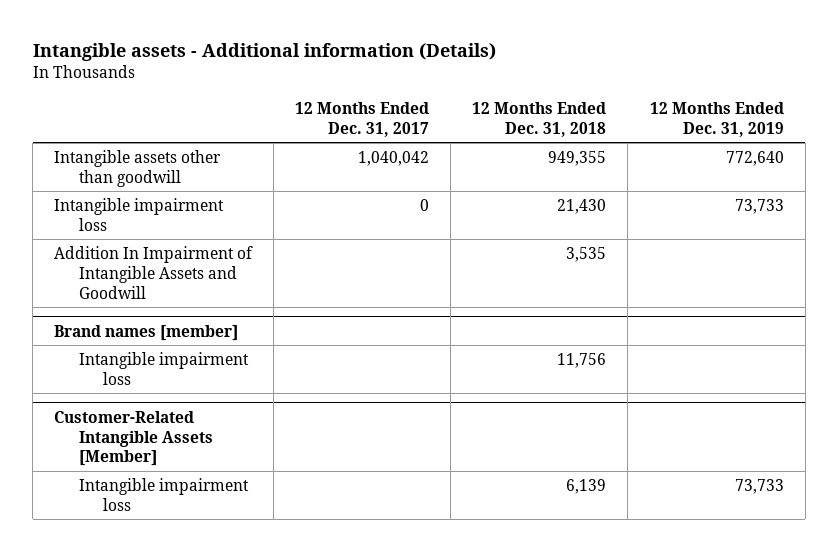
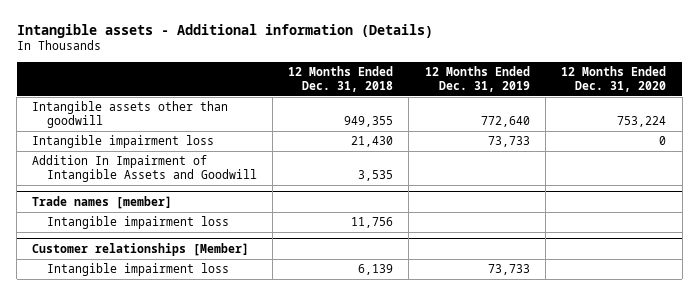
[295,101,430,137] 12 Months Ended Dec. 31, 2017 -> none
none -> [561,66,667,93] 12 Months Ended Dec. 31, 2020
[54,324,239,341] Brand names [member] -> [32,196,173,210] Trade names [member]
[54,410,213,467] Customer-Related Intangible Assets [Member] -> [32,243,250,257] Customer relationships [Member]

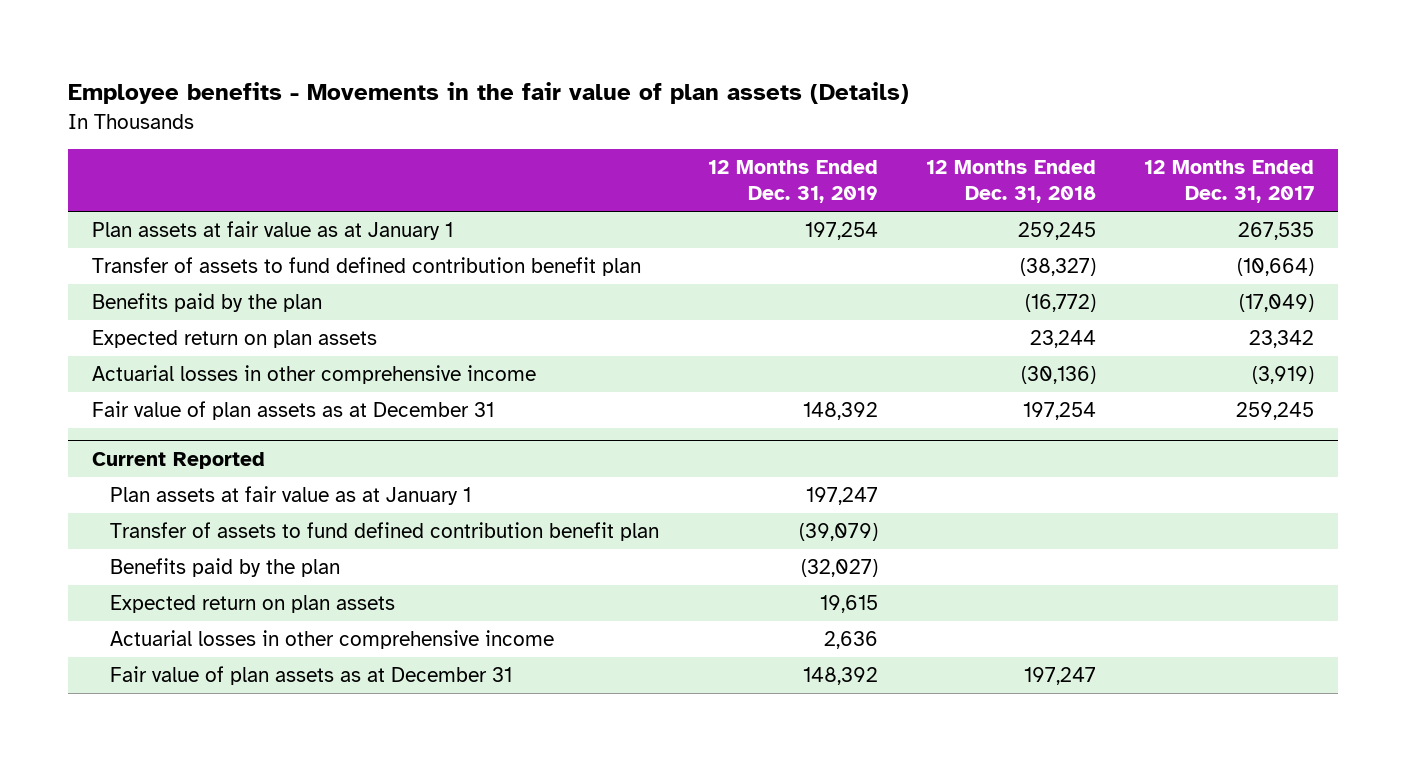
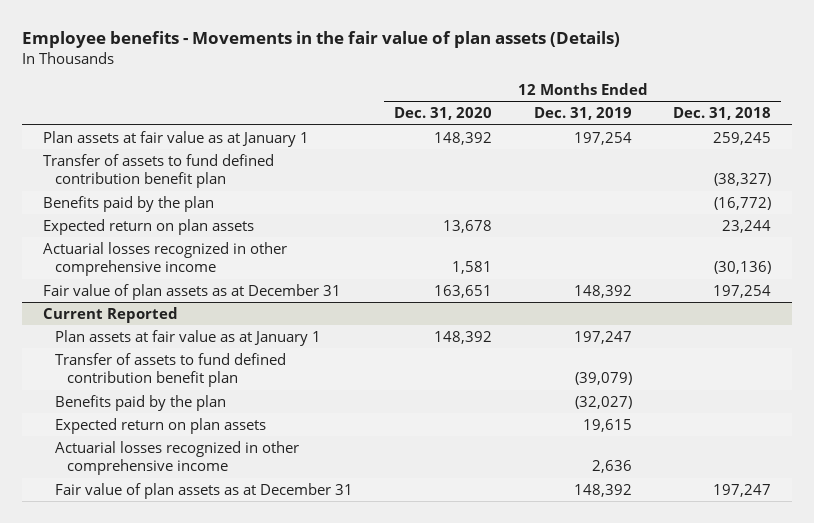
[1143,160,1314,204] 12 Months Ended Dec. 31, 2017 -> none
none -> [394,107,493,121] Dec. 31, 2020
[92,365,537,385] Actuarial losses in other comprehensive income -> [42,241,287,277] Actuarial losses recognized in other comprehensive income
[110,630,555,650] Actuarial losses in other comprehensive income -> [54,440,299,476] Actuarial losses recognized in other comprehensive income

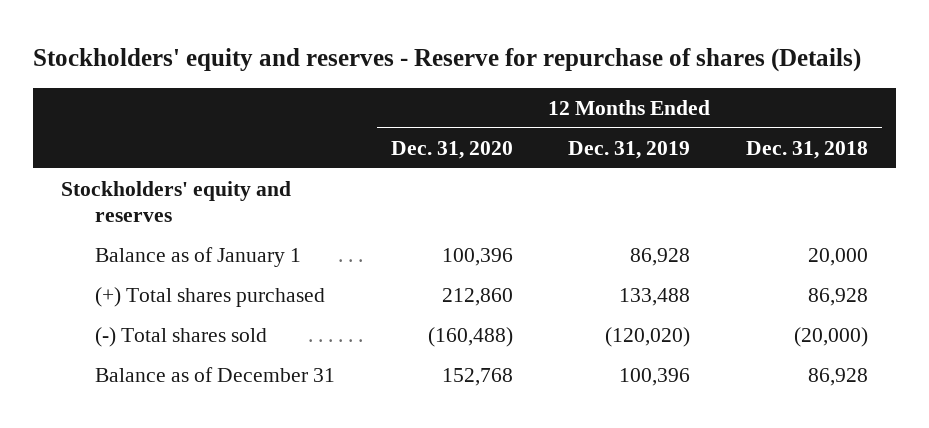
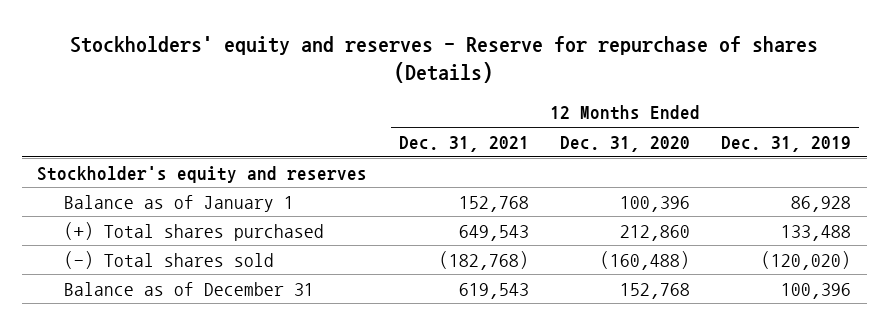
[746,140,869,159] Dec. 31, 2018 -> none
none -> [398,135,529,152] Dec. 31, 2021
[60,180,291,223] Stockholders' equity and reserves -> [37,165,368,183] Stockholder's equity and reserves

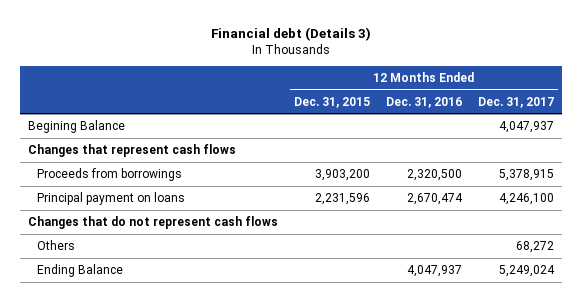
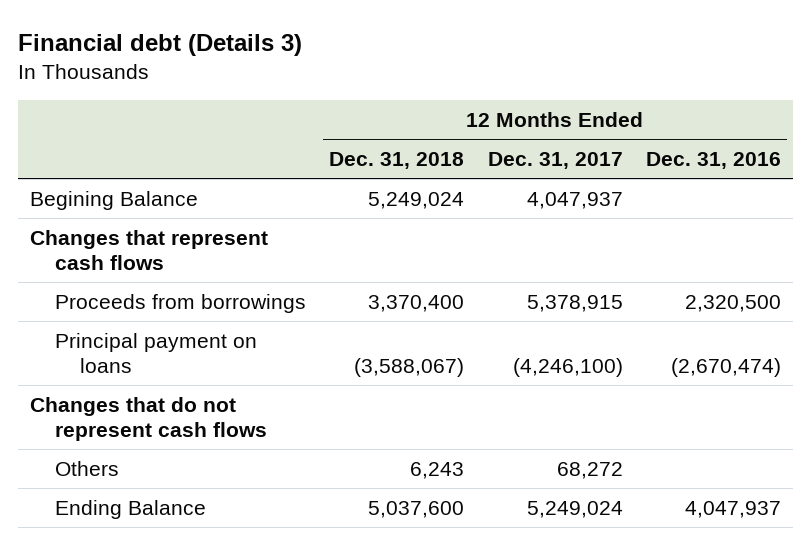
[293,96,370,108] Dec. 31, 2015 -> none
none -> [329,152,465,170] Dec. 31, 2018
[406,193,463,206] 2,670,474 -> [671,357,782,377] (2,670,474)
[498,193,554,206] 4,246,100 -> [512,357,623,377] (4,246,100)

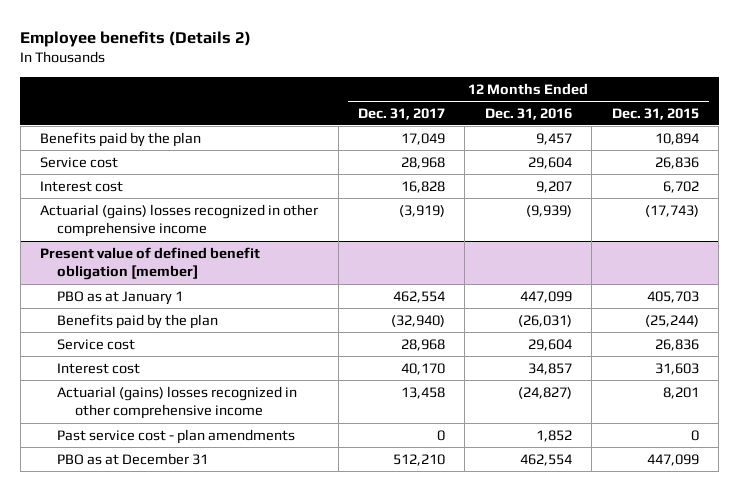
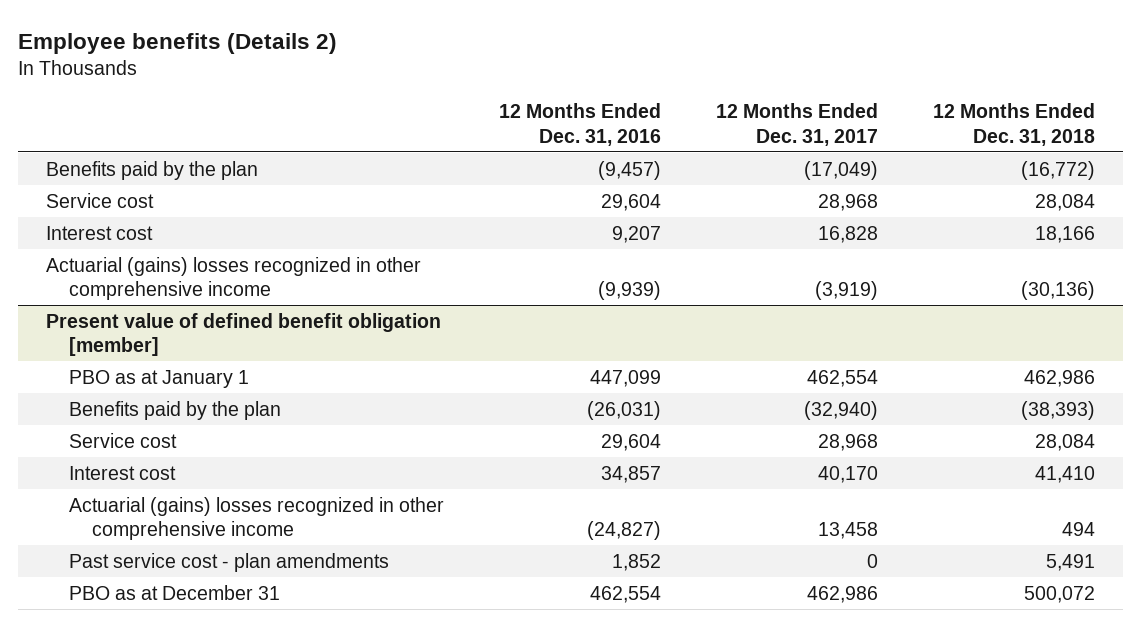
[611,107,699,120] Dec. 31, 2015 -> none
none -> [933,102,1096,146] 12 Months Ended Dec. 31, 2018
[401,132,446,145] 17,049 -> [804,160,879,180] (17,049)
[535,132,572,145] 9,457 -> [598,160,662,180] (9,457)
[393,453,446,466] 512,210 -> [807,585,879,603] 462,986

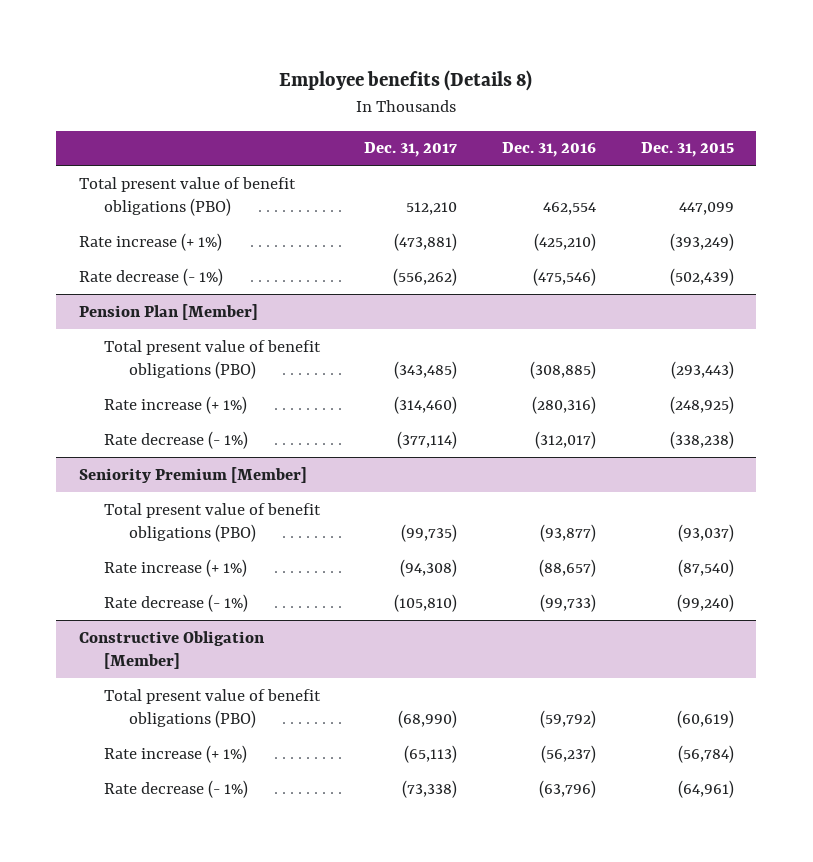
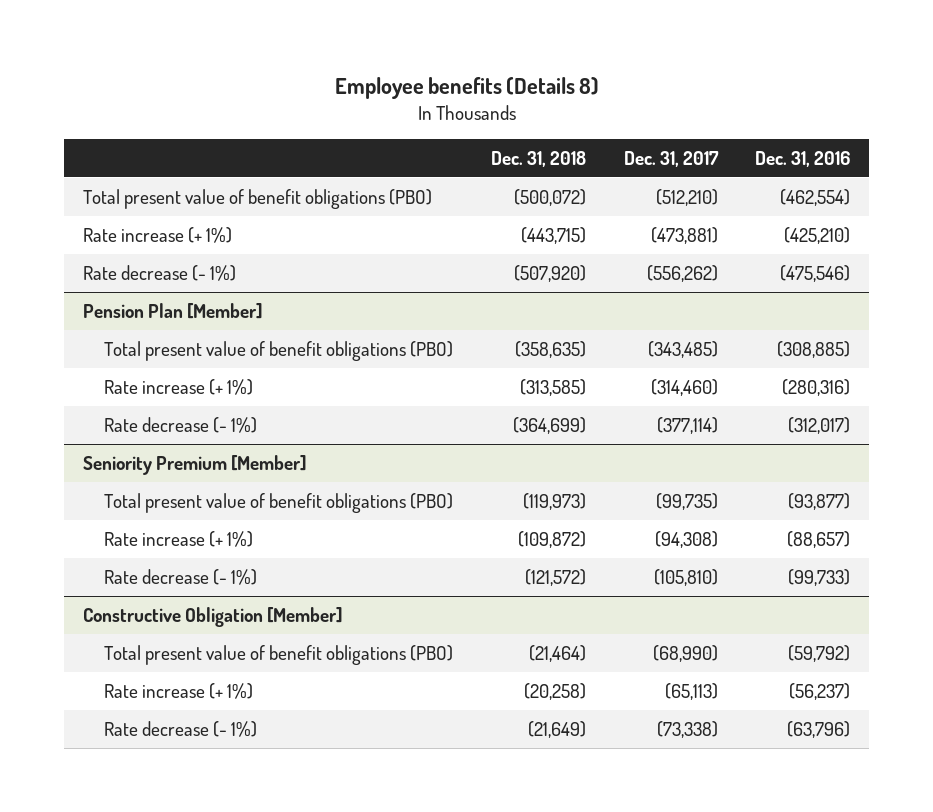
[640,142,734,158] Dec. 31, 2015 -> none
none -> [491,151,587,168] Dec. 31, 2018
[406,201,458,215] 512,210 -> [655,188,718,206] (512,210)
[543,201,597,215] 462,554 -> [780,188,851,206] (462,554)

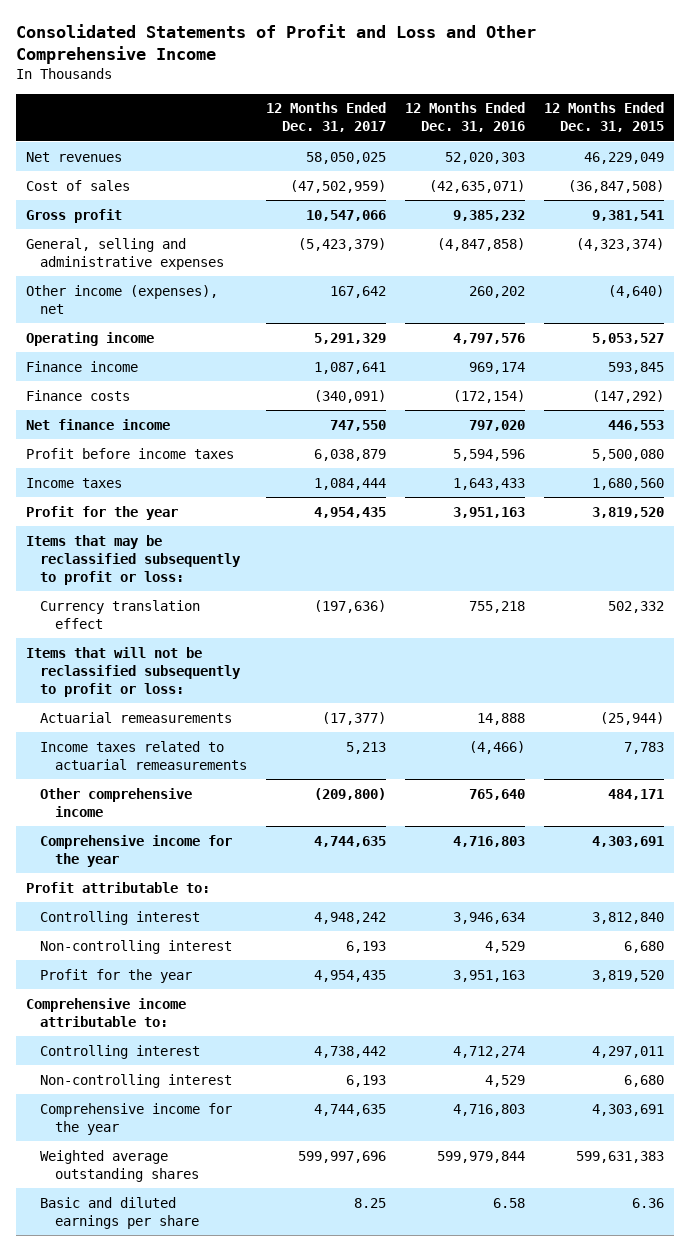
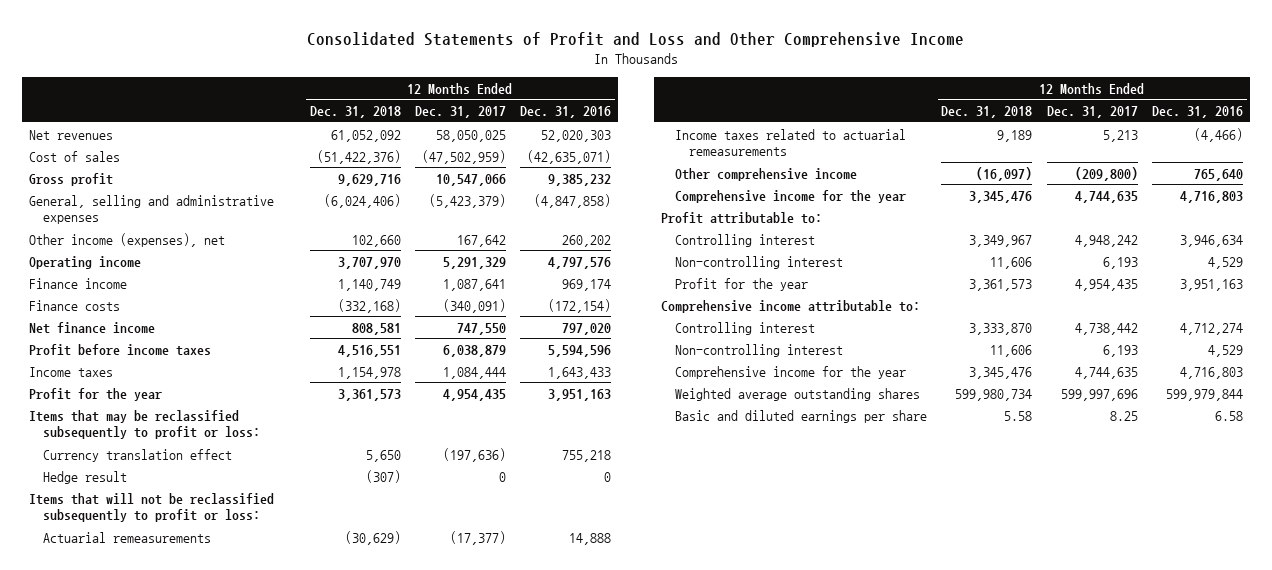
[543,102,664,133] 12 Months Ended Dec. 31, 2015 -> none
none -> [309,106,401,119] Dec. 31, 2018
none -> [43,470,128,484] Hedge result

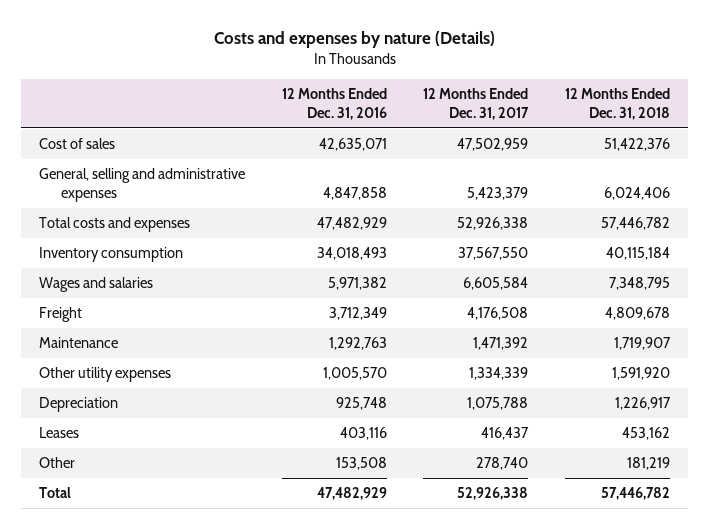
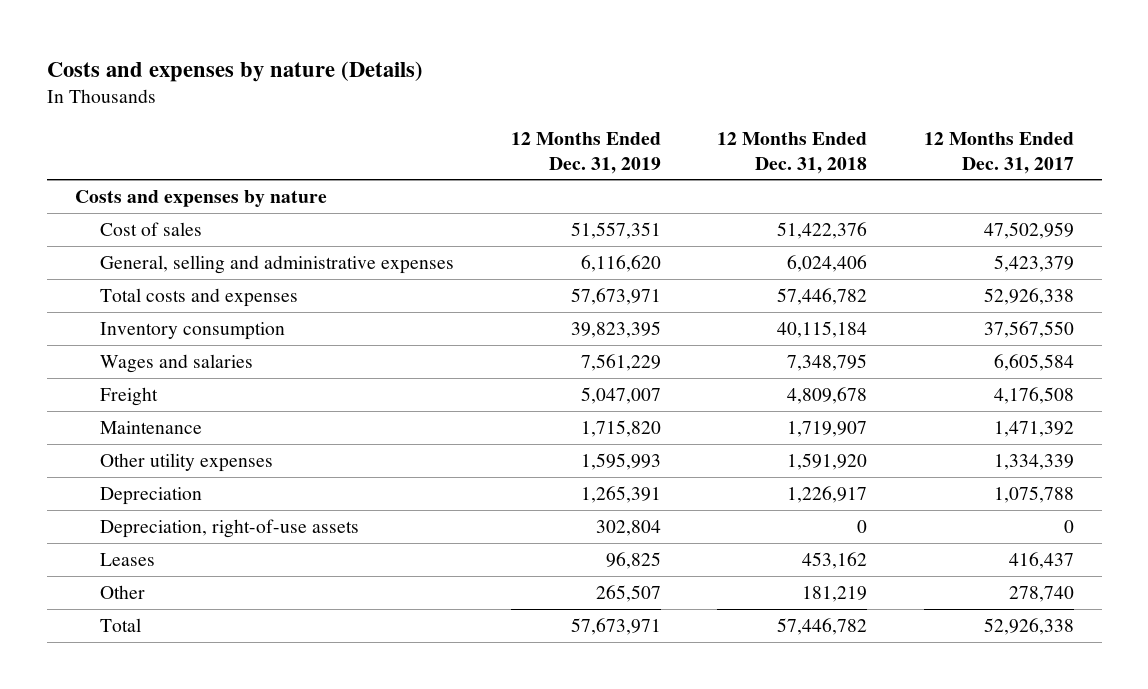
[281,87,387,120] 12 Months Ended Dec. 31, 2016 -> none
none -> [510,131,661,174] 12 Months Ended Dec. 31, 2019
none -> [74,189,327,207] Costs and expenses by nature
none -> [100,518,360,538] Depreciation, right-of-use assets

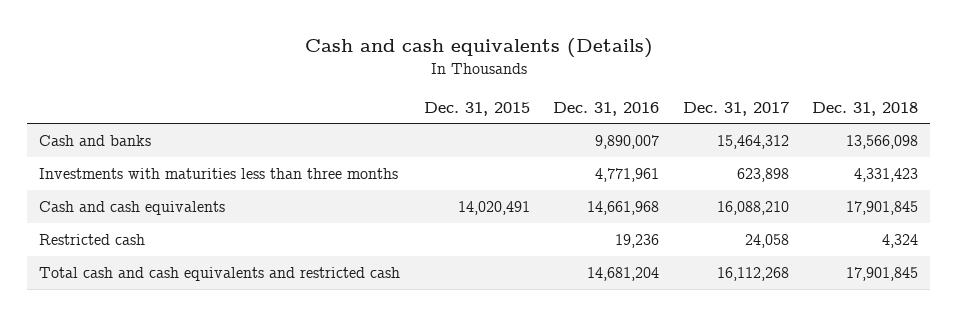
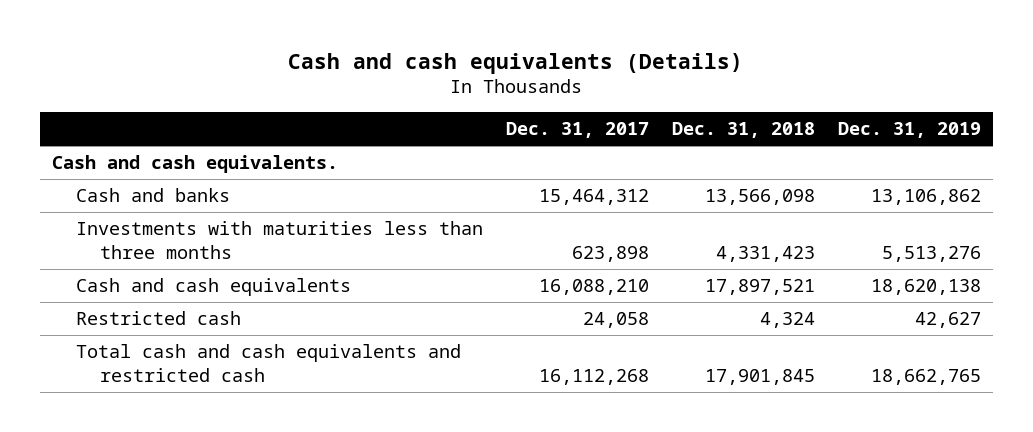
[423,101,530,116] Dec. 31, 2015 -> none
[553,101,660,116] Dec. 31, 2016 -> none
none -> [838,122,982,139] Dec. 31, 2019
none -> [51,155,338,174] Cash and cash equivalents.
[846,201,919,216] 17,901,845 -> [705,279,816,296] 17,897,521

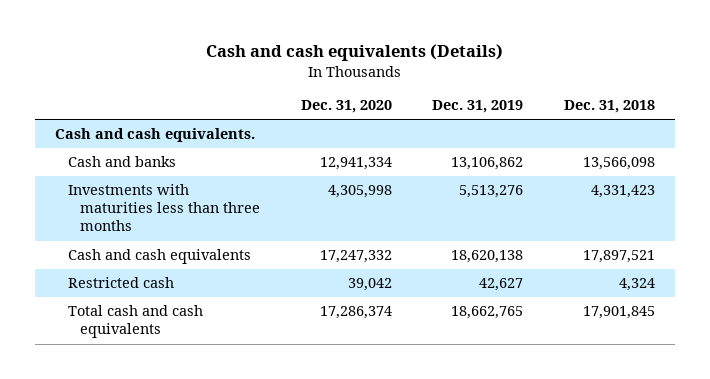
[505,122,649,139] Dec. 31, 2017 -> none
none -> [300,100,392,114] Dec. 31, 2020
[75,344,461,383] Total cash and cash equivalents and restricted cash -> [67,305,203,339] Total cash and cash equivalents

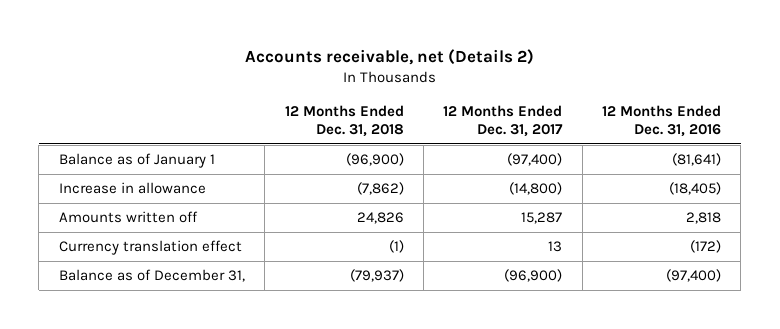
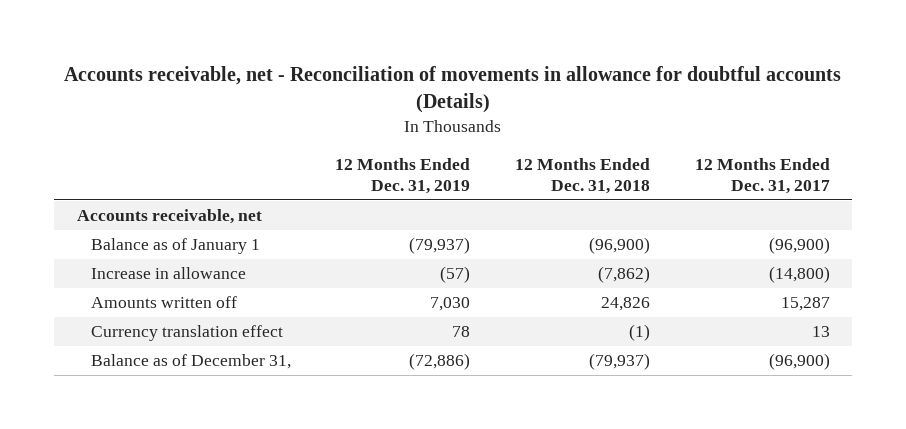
[244,48,534,65] Accounts receivable, net (Details 2) -> [64,66,842,114] Accounts receivable, net - Reconciliation of movements in allowance for doubtful accounts (Details)
[602,104,722,137] 12 Months Ended Dec. 31, 2016 -> none
none -> [335,157,471,194] 12 Months Ended Dec. 31, 2019
none -> [76,209,262,225] Accounts receivable, net
[507,153,563,167] (97,400) -> [768,237,830,255] (96,900)

